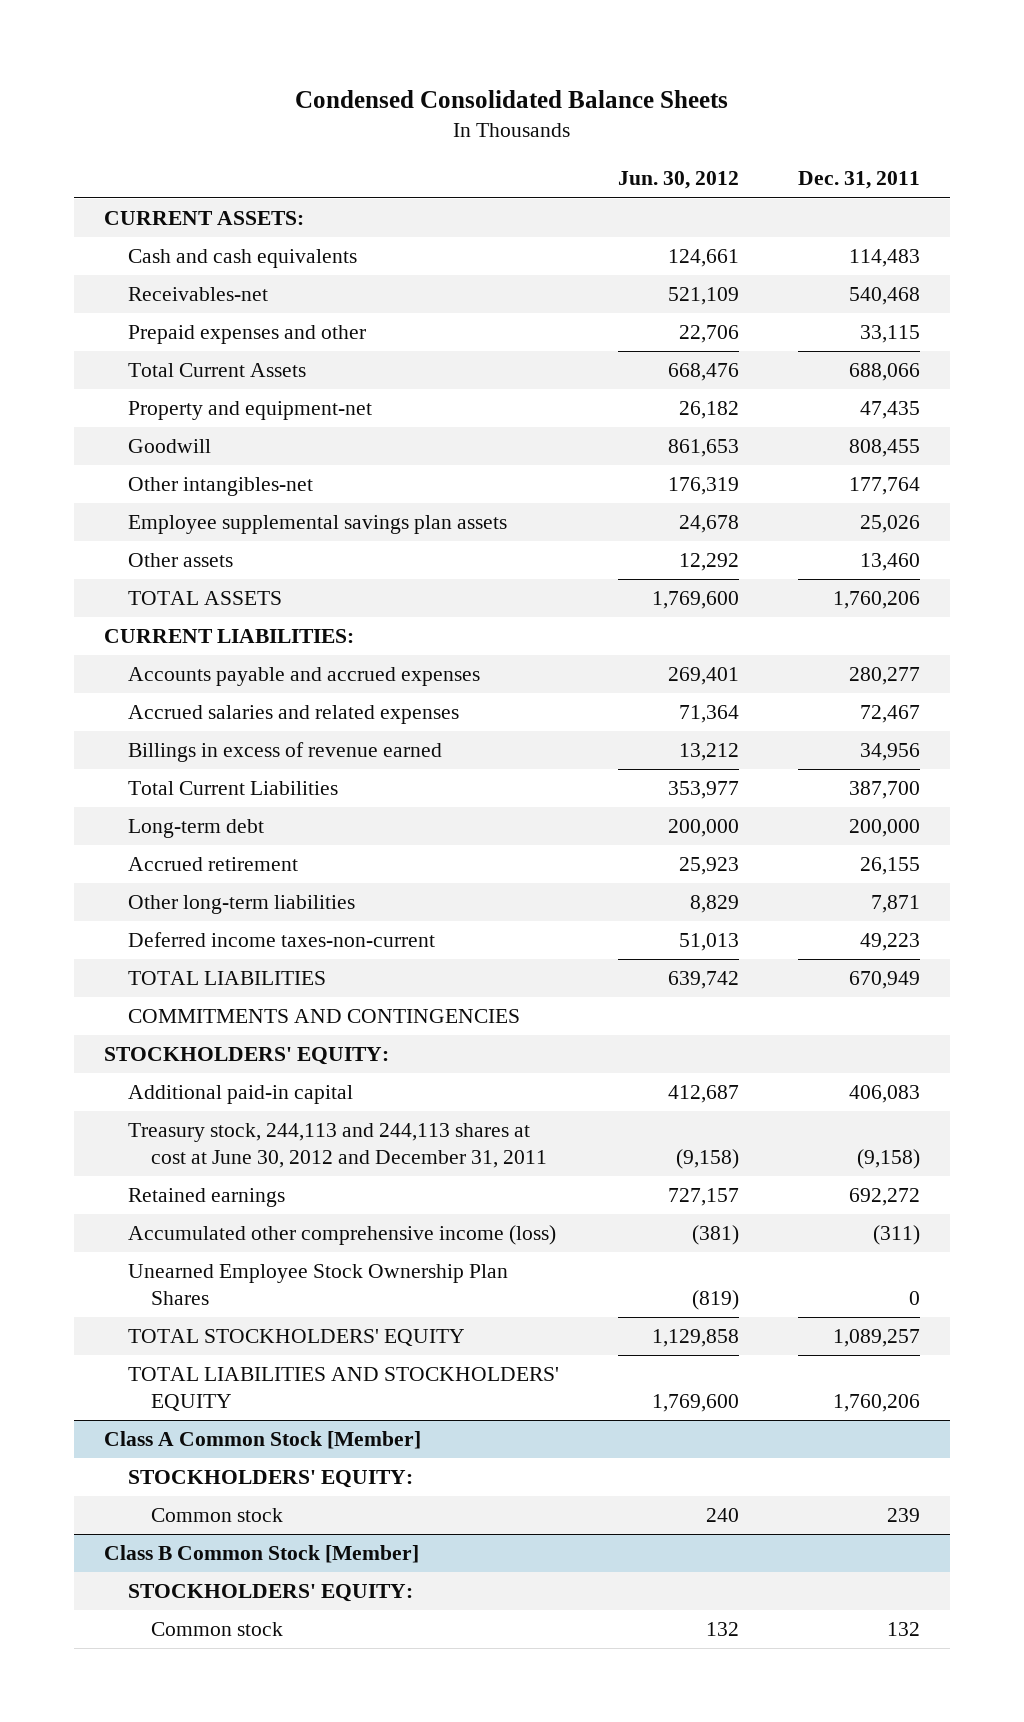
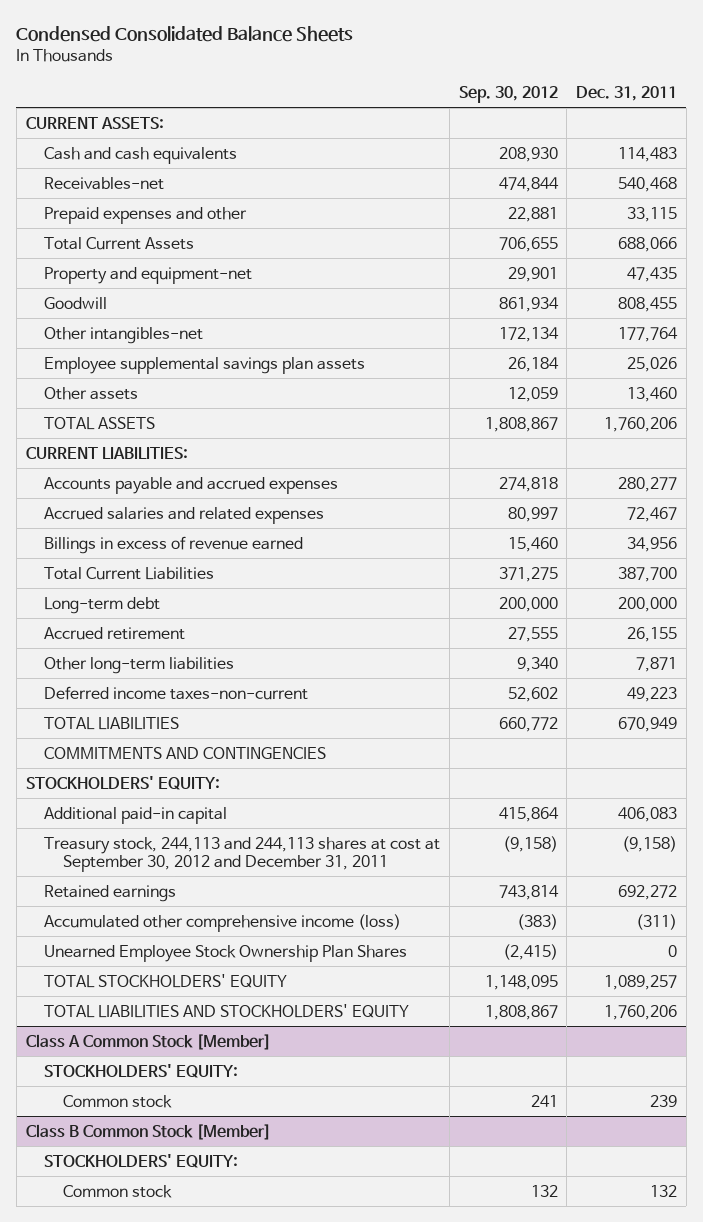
[618,171,740,190] Jun. 30, 2012 -> none
none -> [458,85,558,103] Sep. 30, 2012
[127,1123,548,1168] Treasury stock, 244,113 and 244,113 shares at cost at June 30, 2012 and December 31, 2011 -> [44,836,441,872] Treasury stock, 244,113 and 244,113 shares at cost at September 30, 2012 and December 31, 2011

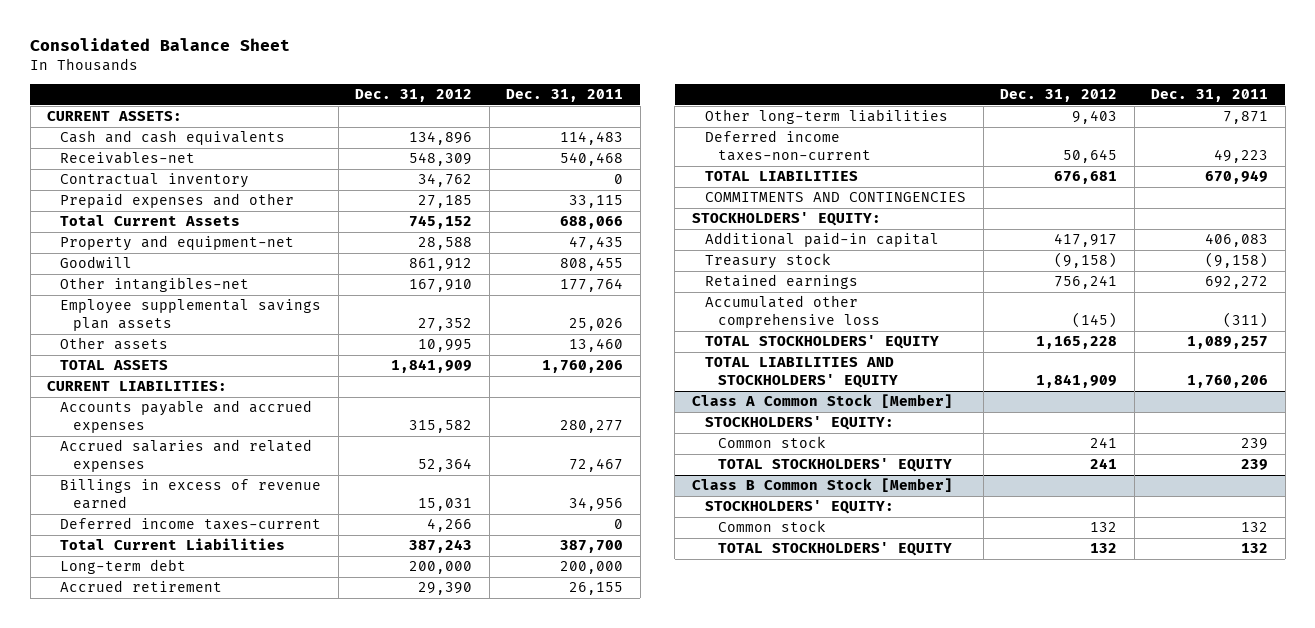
[16,26,354,43] Condensed Consolidated Balance Sheets -> [30,38,291,52] Consolidated Balance Sheet
[458,85,558,103] Sep. 30, 2012 -> none
none -> [355,89,473,103] Dec. 31, 2012
none -> [60,173,250,189] Contractual inventory
none -> [60,517,322,531] Deferred income taxes-current
[44,836,441,872] Treasury stock, 244,113 and 244,113 shares at cost at September 30, 2012 and December 31, 2011 -> [704,253,831,270] Treasury stock
[44,944,408,962] Unearned Employee Stock Ownership Plan Shares -> none
[44,913,402,932] Accumulated other comprehensive income (loss) -> [704,295,881,328] Accumulated other comprehensive loss
none -> [718,458,953,473] TOTAL STOCKHOLDERS' EQUITY
none -> [718,542,953,557] TOTAL STOCKHOLDERS' EQUITY

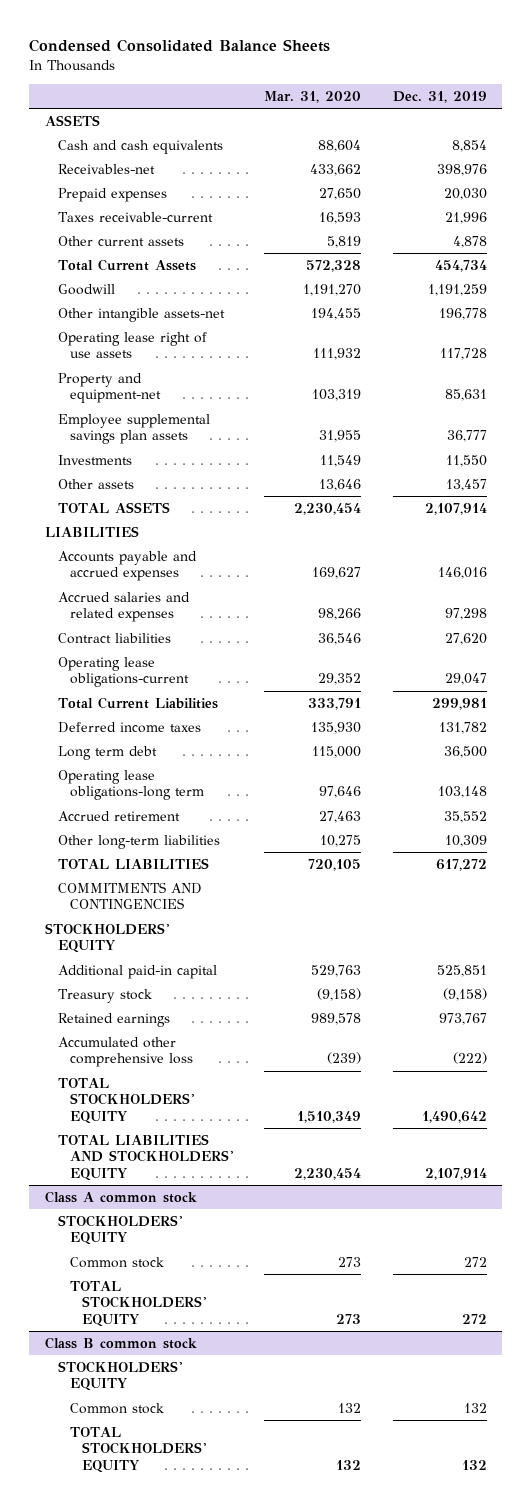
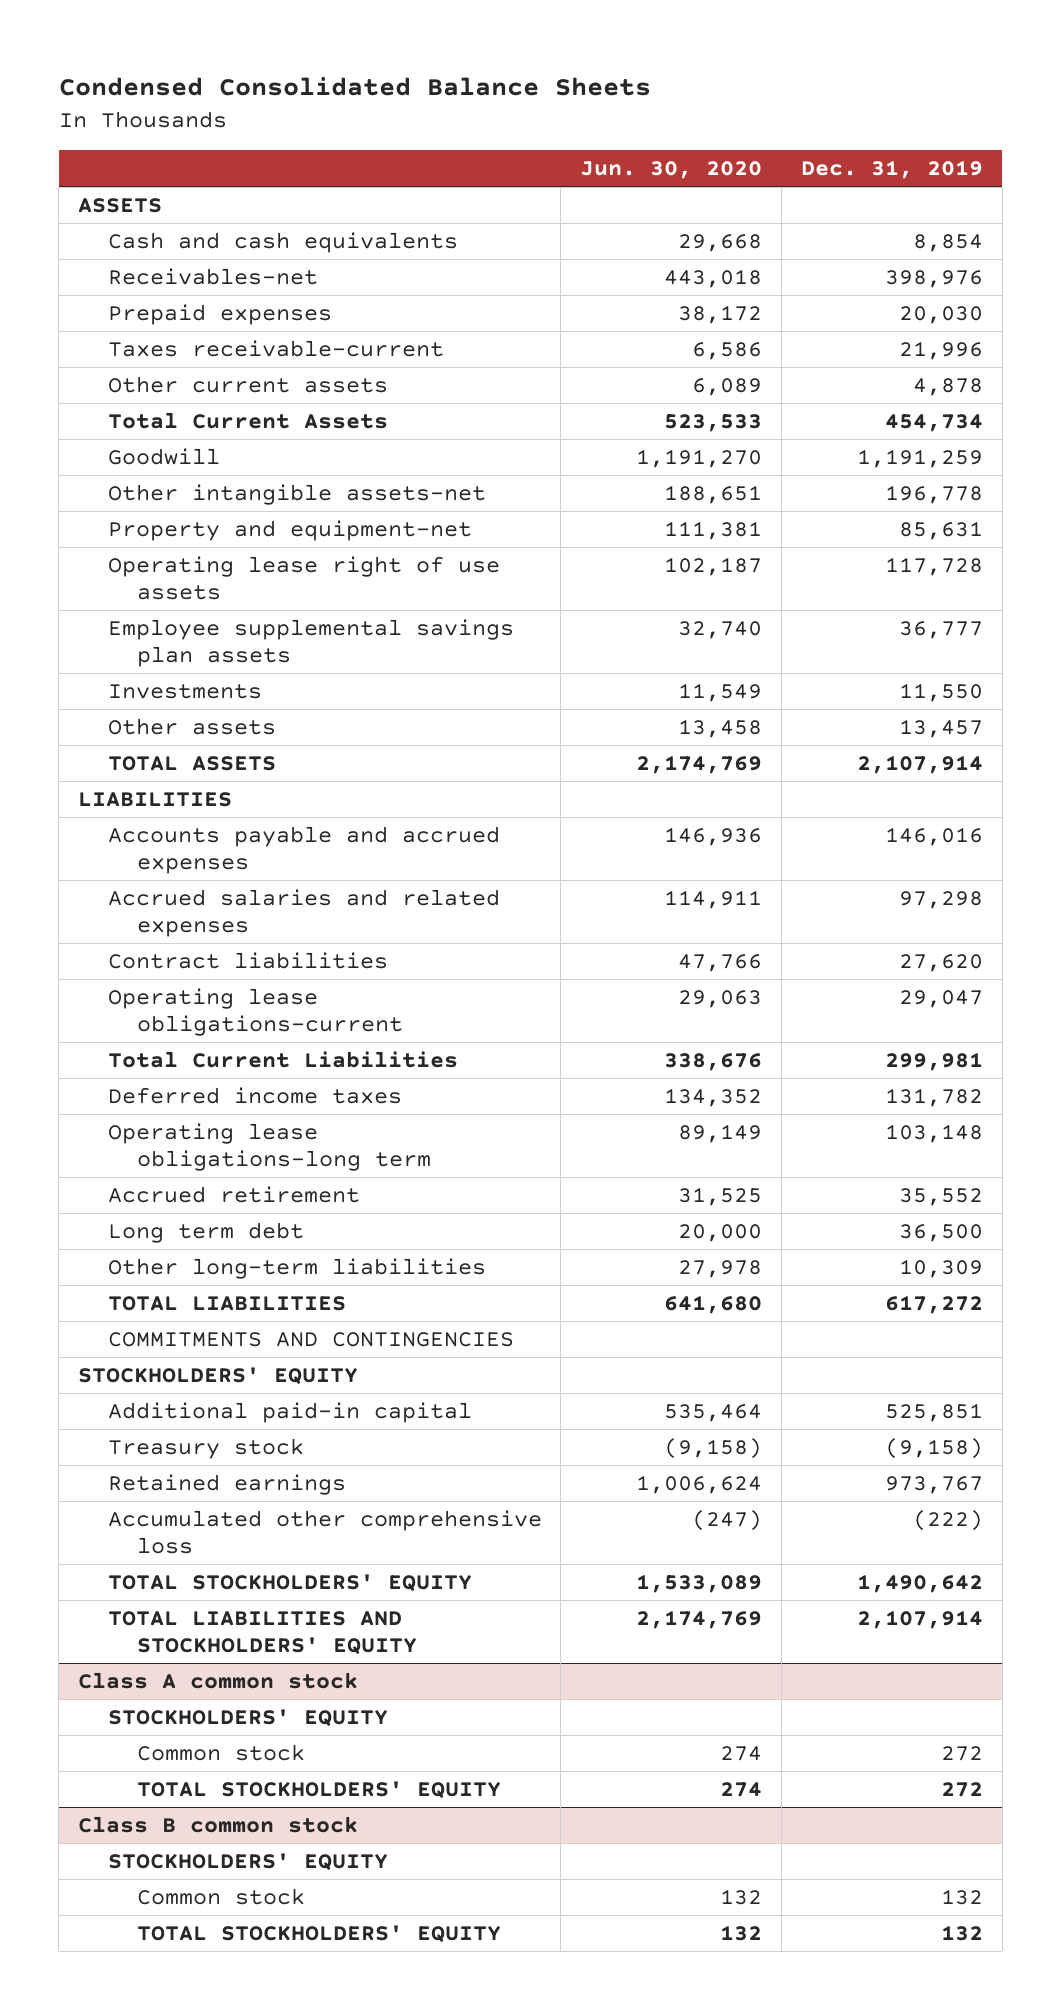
[264,90,362,103] Mar. 31, 2020 -> none
none -> [580,161,763,180] Jun. 30, 2020
[57,332,207,359] Operating lease right of use assets -> [107,555,500,601] Operating lease right of use assets
[57,746,157,761] Long term debt -> [107,1221,304,1243] Long term debt

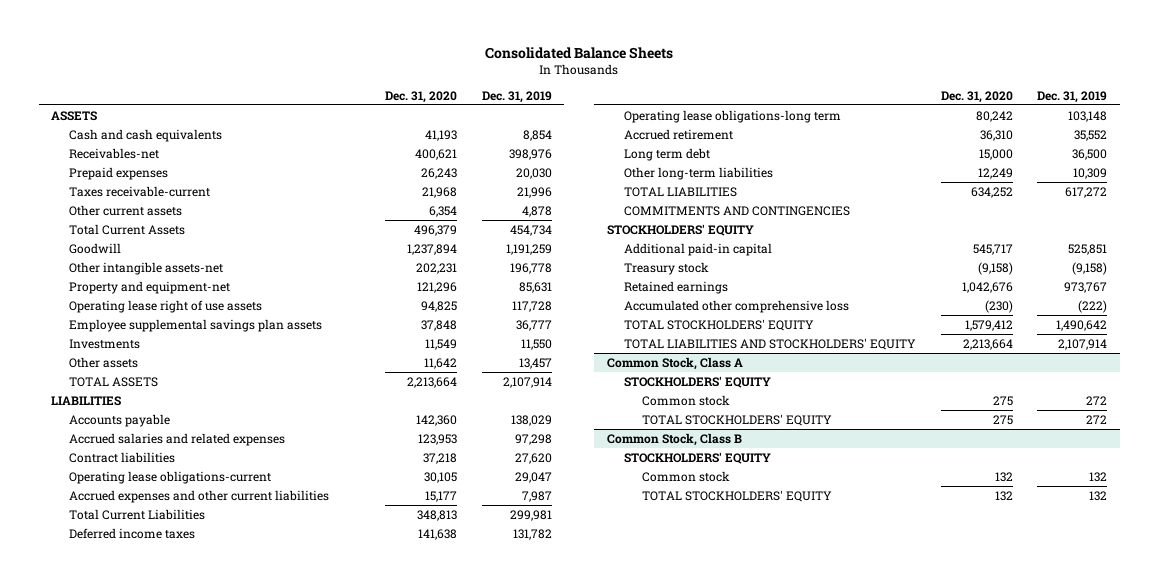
[58,77,651,97] Condensed Consolidated Balance Sheets -> [485,46,674,59] Consolidated Balance Sheets
[580,161,763,180] Jun. 30, 2020 -> none
none -> [385,90,458,103] Dec. 31, 2020
[107,825,500,875] Accounts payable and accrued expenses -> none
none -> [68,413,170,427] Accounts payable
none -> [68,489,329,503] Accrued expenses and other current liabilities
[78,1671,359,1689] Class A common stock -> [606,356,743,370] Common Stock, Class A
[78,1815,359,1833] Class B common stock -> [606,432,742,446] Common Stock, Class B

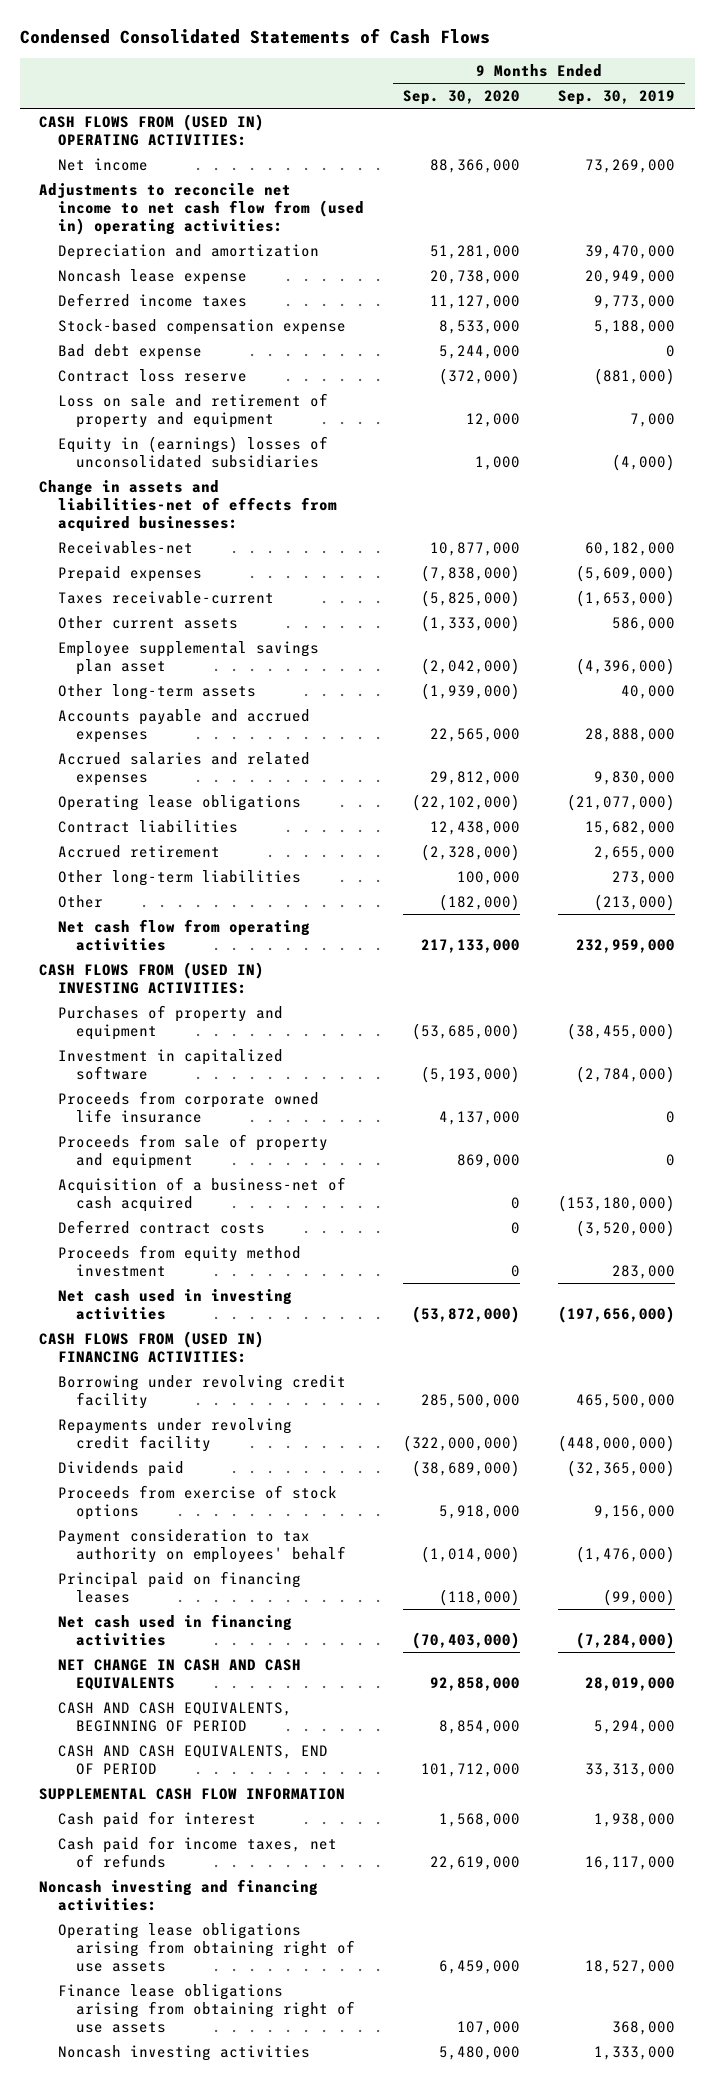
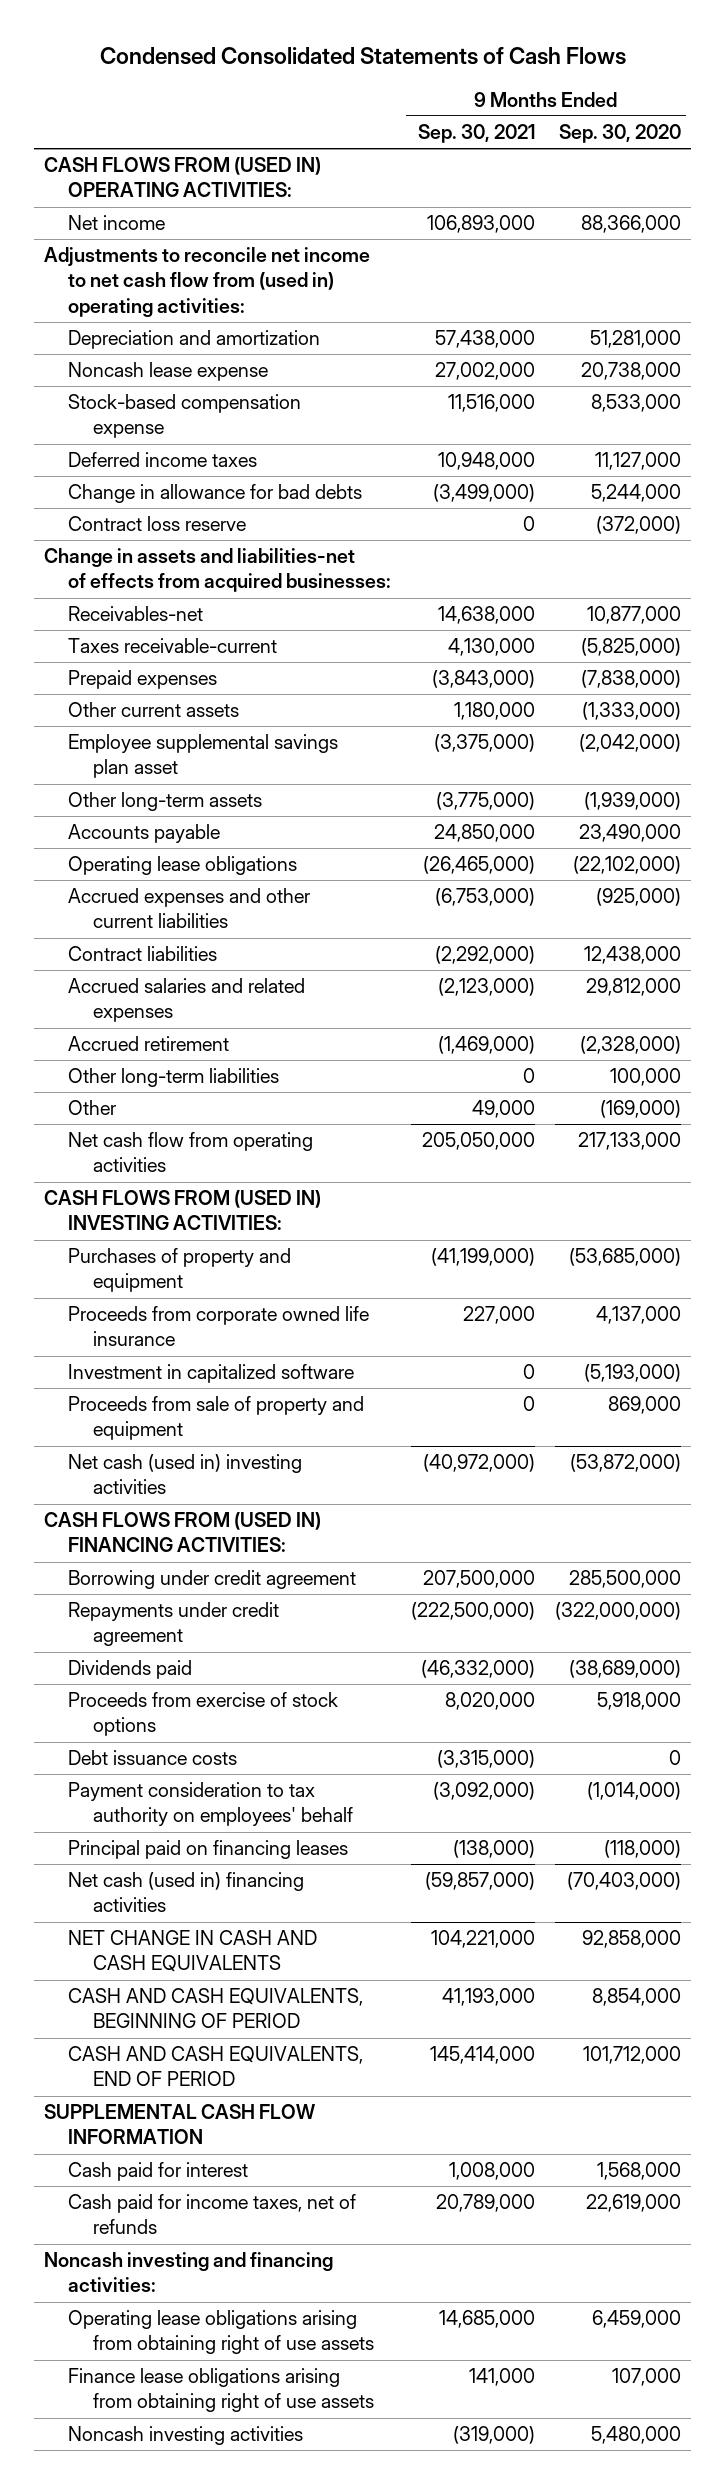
[558,90,676,106] Sep. 30, 2019 -> none
none -> [418,124,536,144] Sep. 30, 2021
[57,292,247,307] Deferred income taxes -> [68,452,258,468] Deferred income taxes
[57,343,202,360] Bad debt expense -> [68,484,363,504] Change in allowance for bad debts
[57,392,328,428] Loss on sale and retirement of property and equipment -> none
[57,435,328,468] Equity in (earnings) losses of unconsolidated subsidiaries -> none
[57,565,202,582] Prepaid expenses -> [68,670,218,690] Prepaid expenses
[57,708,310,743] Accounts payable and accrued expenses -> none
none -> [68,824,221,844] Accounts payable
none -> [68,888,311,929] Accrued expenses and other current liabilities
[57,751,310,786] Accrued salaries and related expenses -> [68,978,306,1023] Accrued salaries and related expenses
[438,893,520,911] (182,000) -> [600,1100,682,1119] (169,000)
[57,1048,283,1080] Investment in capitalized software -> [68,1364,355,1384] Investment in capitalized software
[57,1176,346,1212] Acquisition of a business-net of cash acquired -> none
[57,1219,265,1234] Deferred contract costs -> none
[57,1244,301,1277] Proceeds from equity method investment -> none
[57,1288,292,1320] Net cash used in investing activities -> [68,1454,303,1495] Net cash (used in) investing activities
[57,1374,346,1409] Borrowing under revolving credit facility -> [68,1570,357,1590] Borrowing under credit agreement
[57,1417,292,1452] Repayments under revolving credit facility -> [68,1602,280,1647] Repayments under credit agreement
none -> [68,1750,238,1766] Debt issuance costs
[57,1613,292,1646] Net cash used in financing activities -> [68,1872,305,1913] Net cash (used in) financing activities

